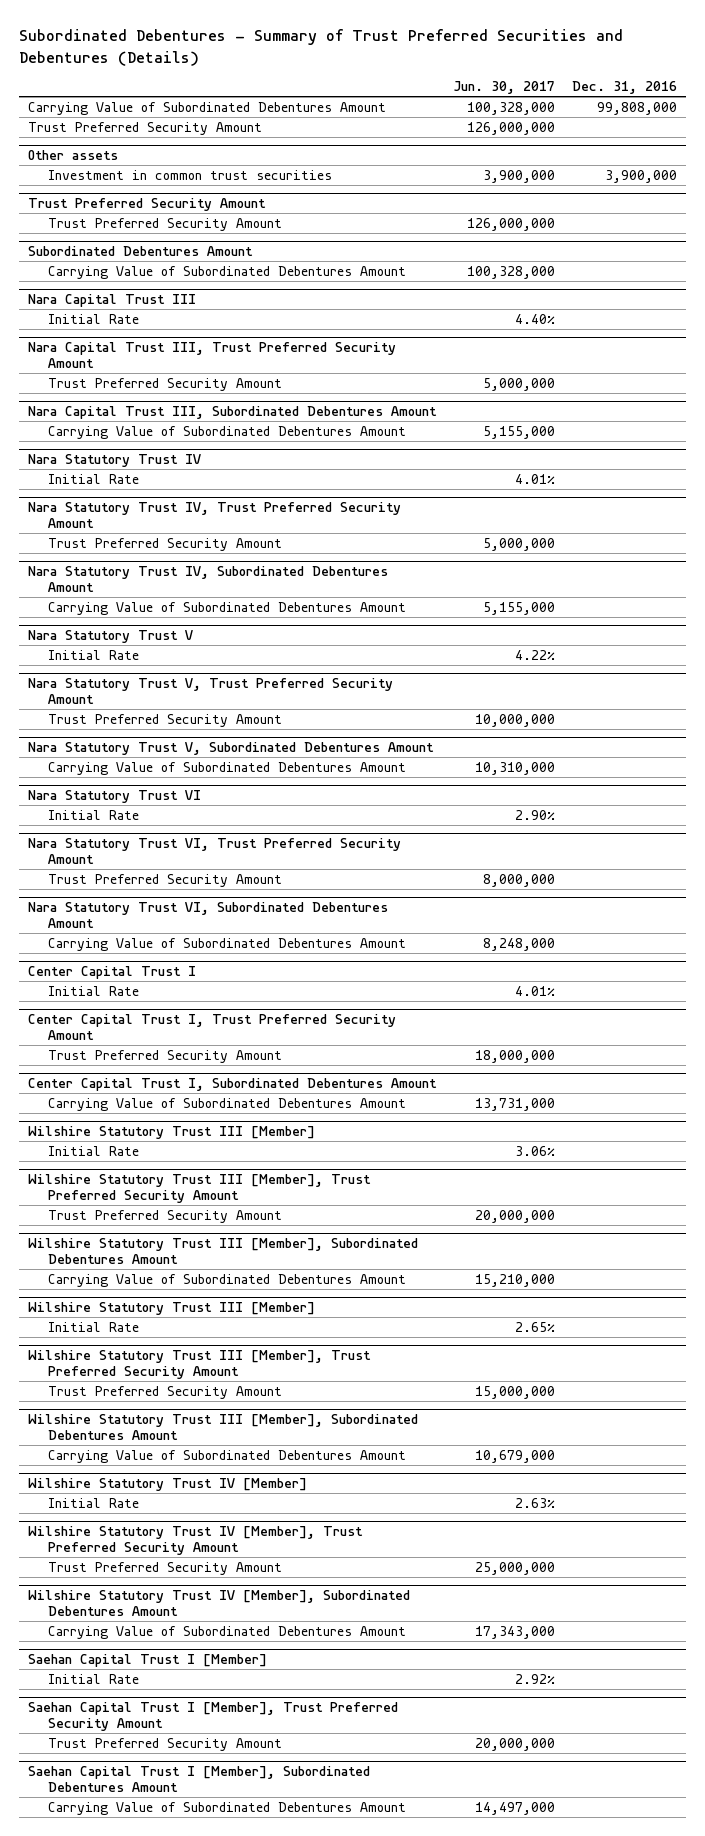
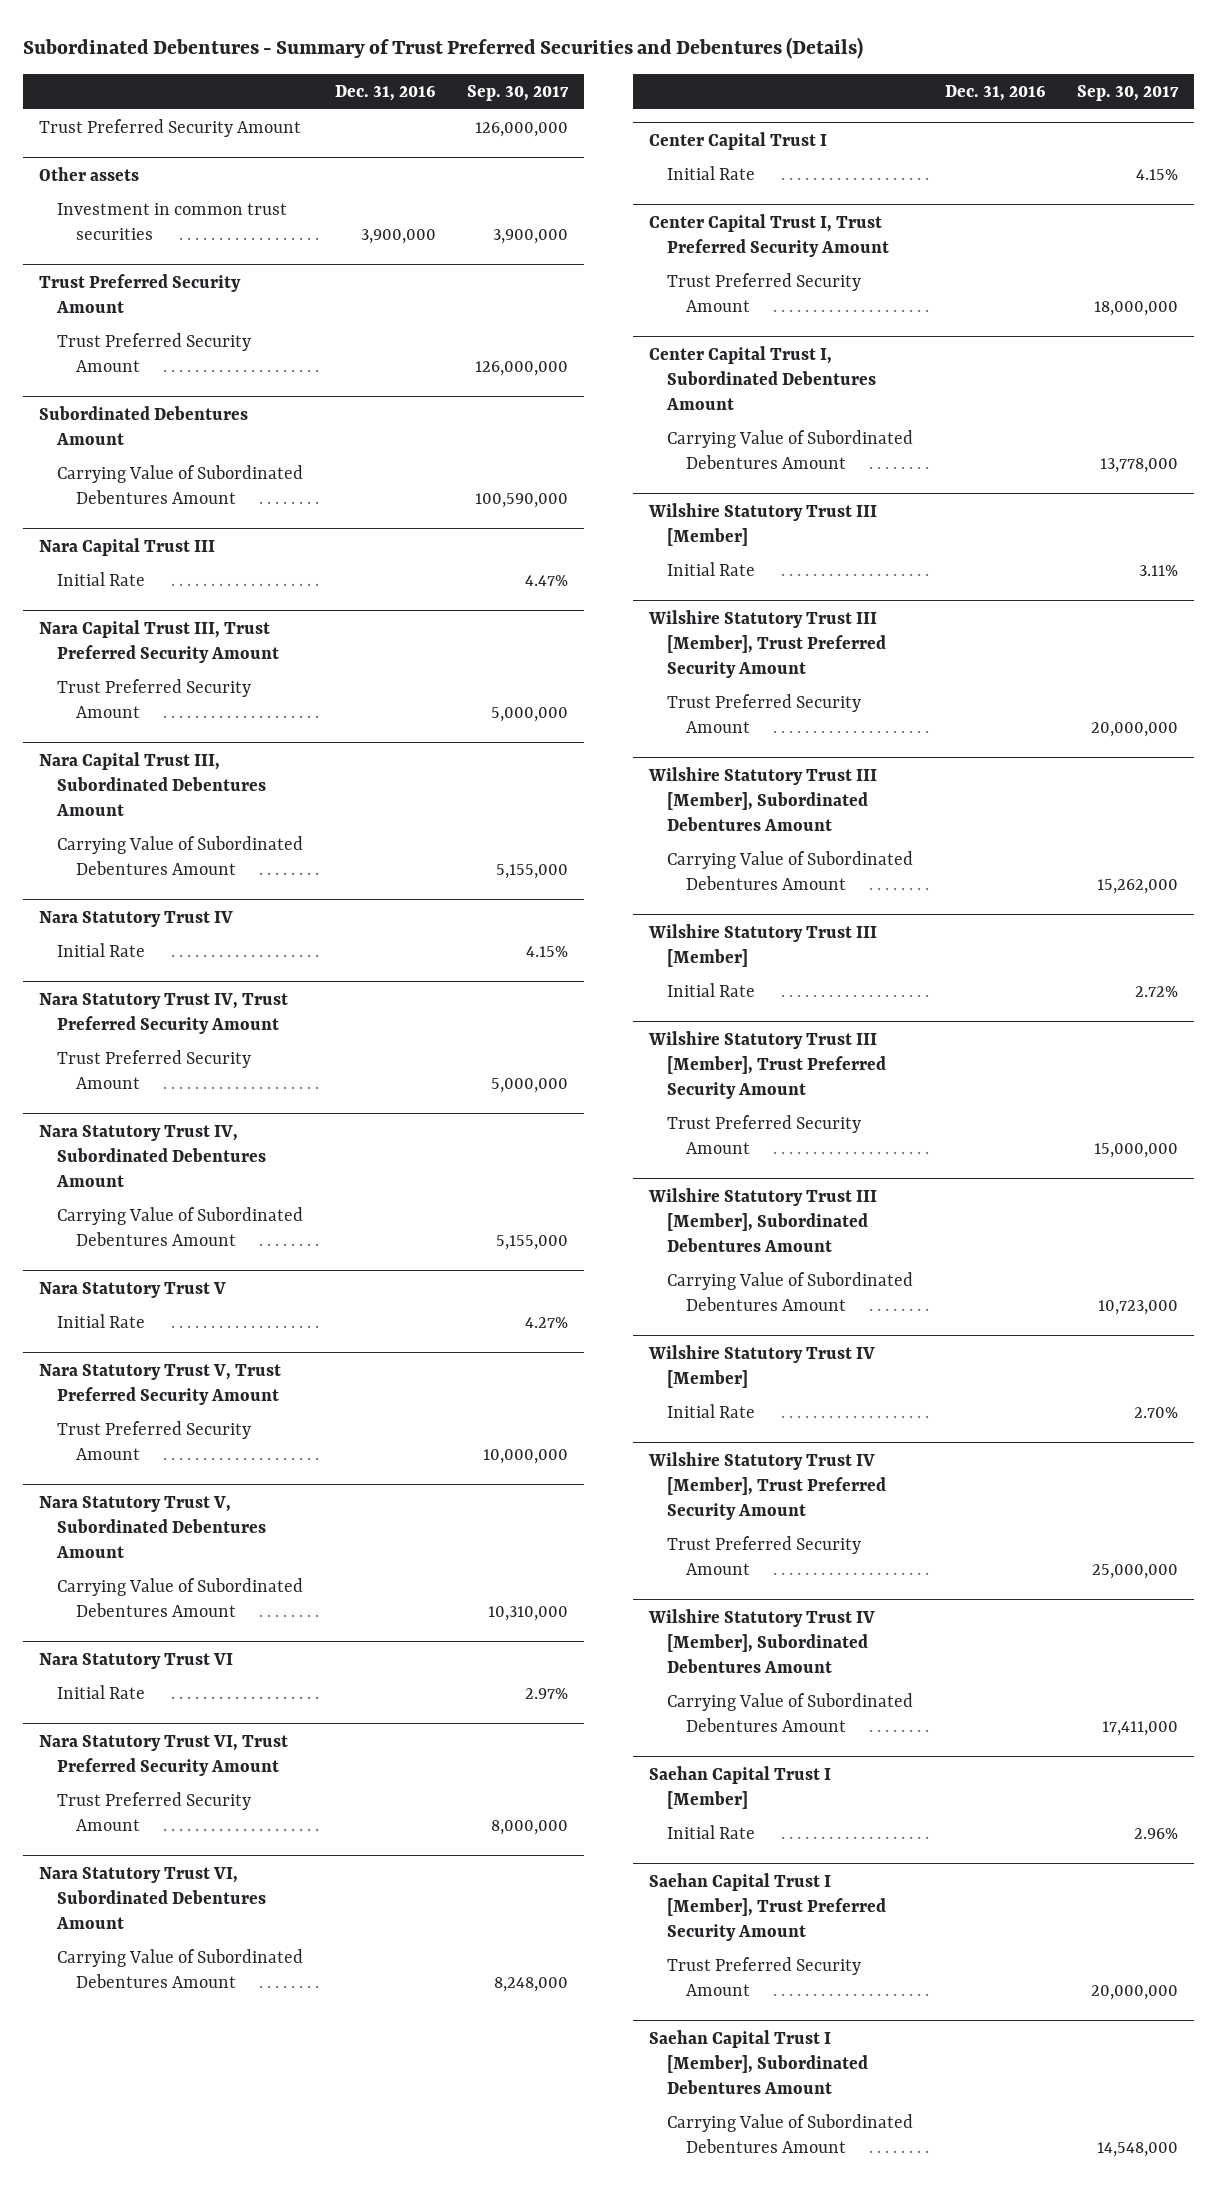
[452,81,555,95] Jun. 30, 2017 -> none
none -> [467,84,570,101] Sep. 30, 2017
[27,101,386,115] Carrying Value of Subordinated Debentures Amount -> none

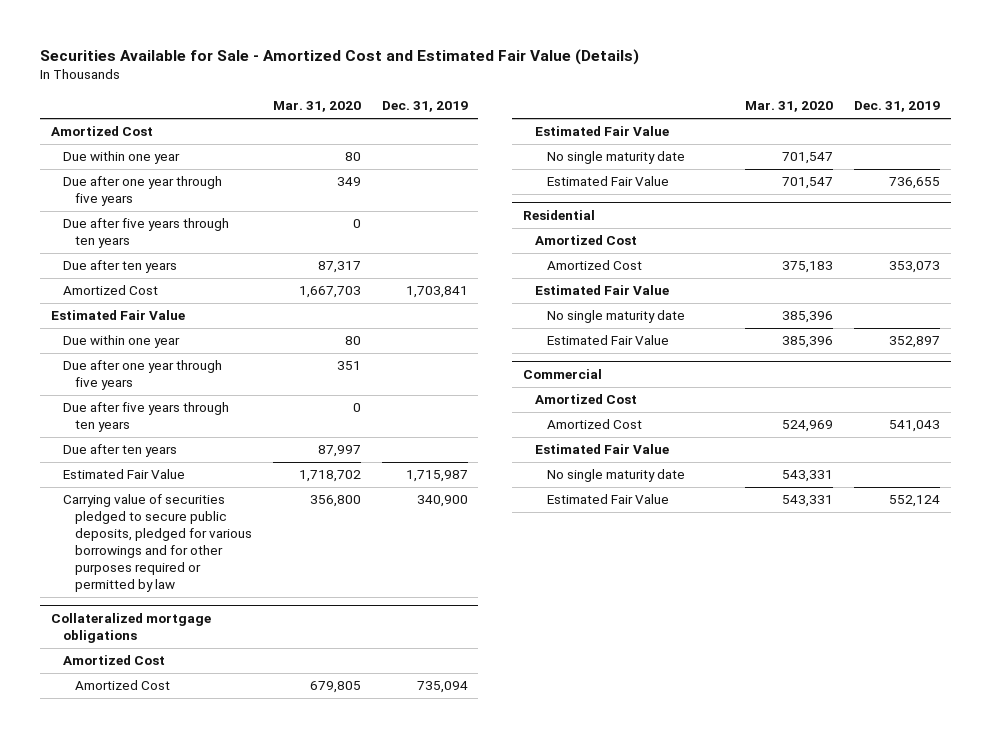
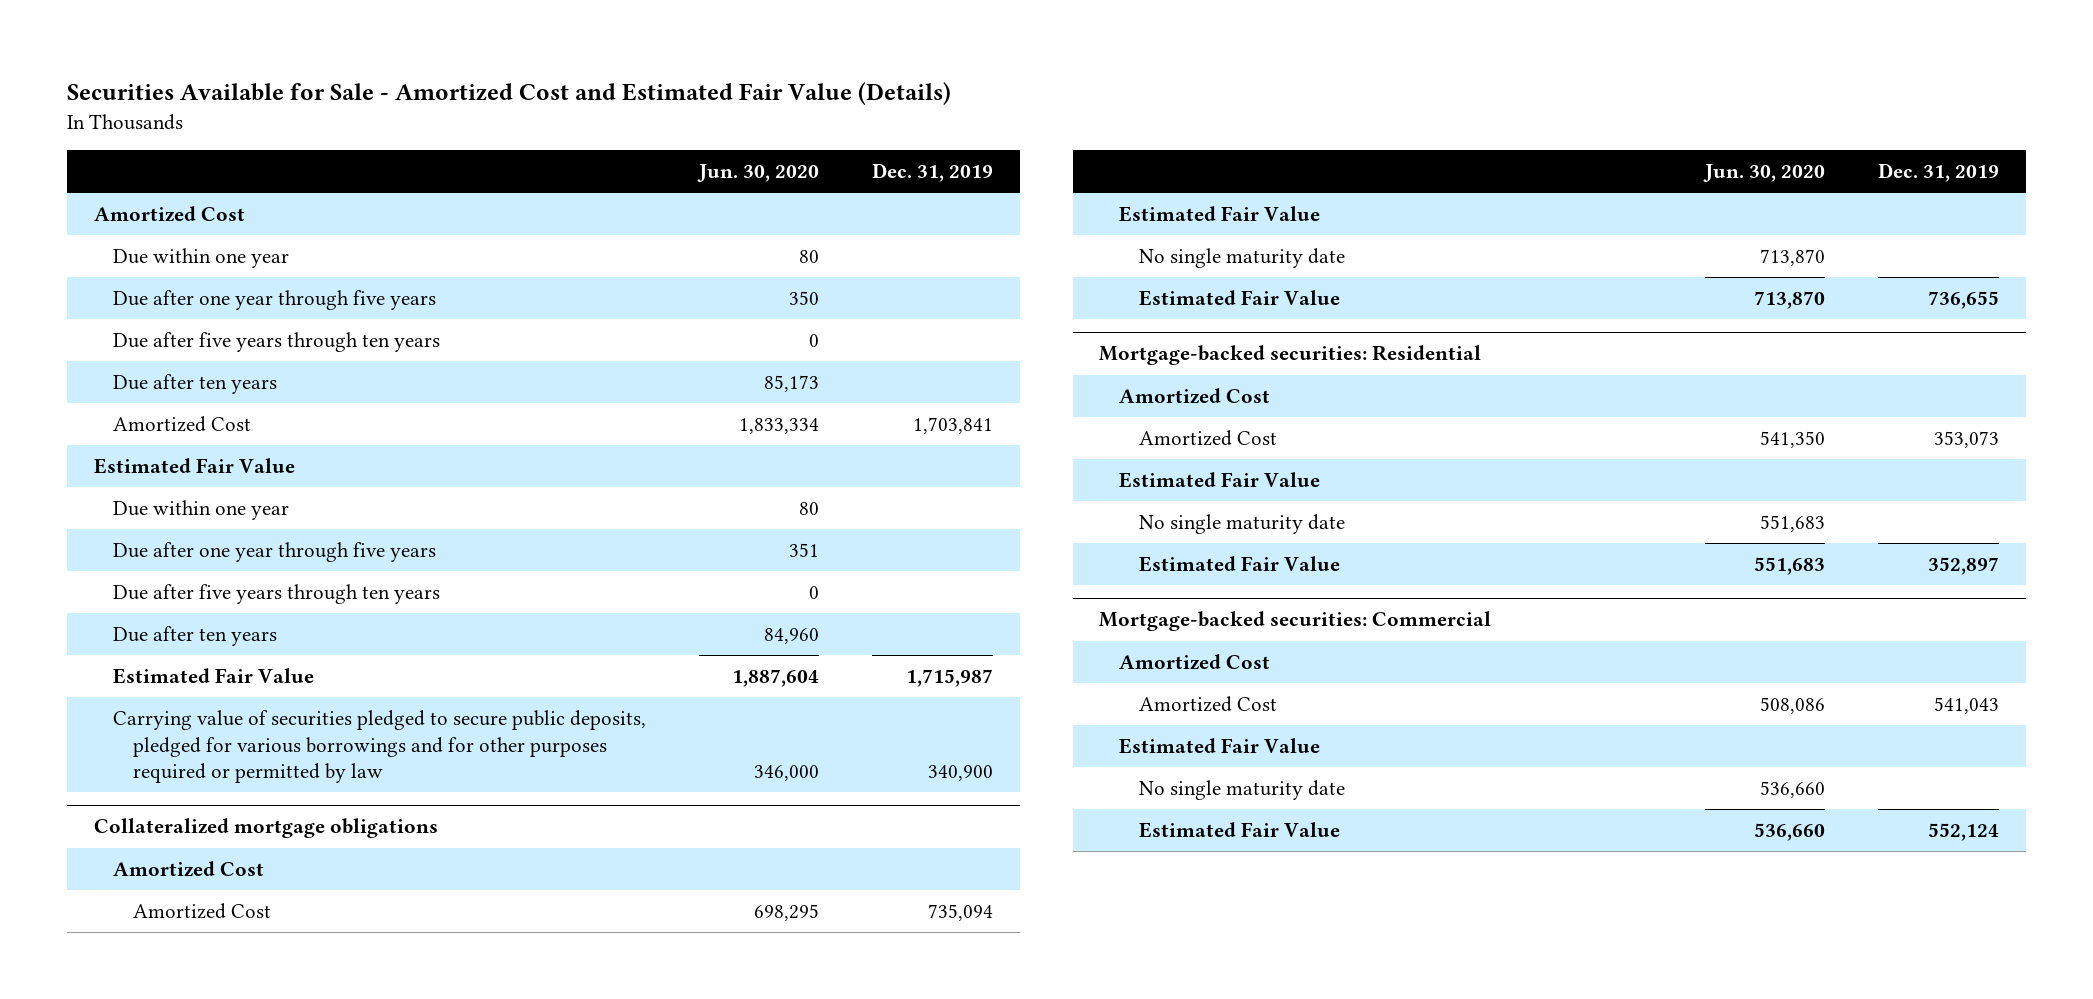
[273,101,362,113] Mar. 31, 2020 -> none
none -> [697,164,820,183] Jun. 30, 2020
[522,209,595,220] Residential -> [1099,345,1482,366] Mortgage-backed securities: Residential
[522,368,602,379] Commercial -> [1099,611,1492,632] Mortgage-backed securities: Commercial

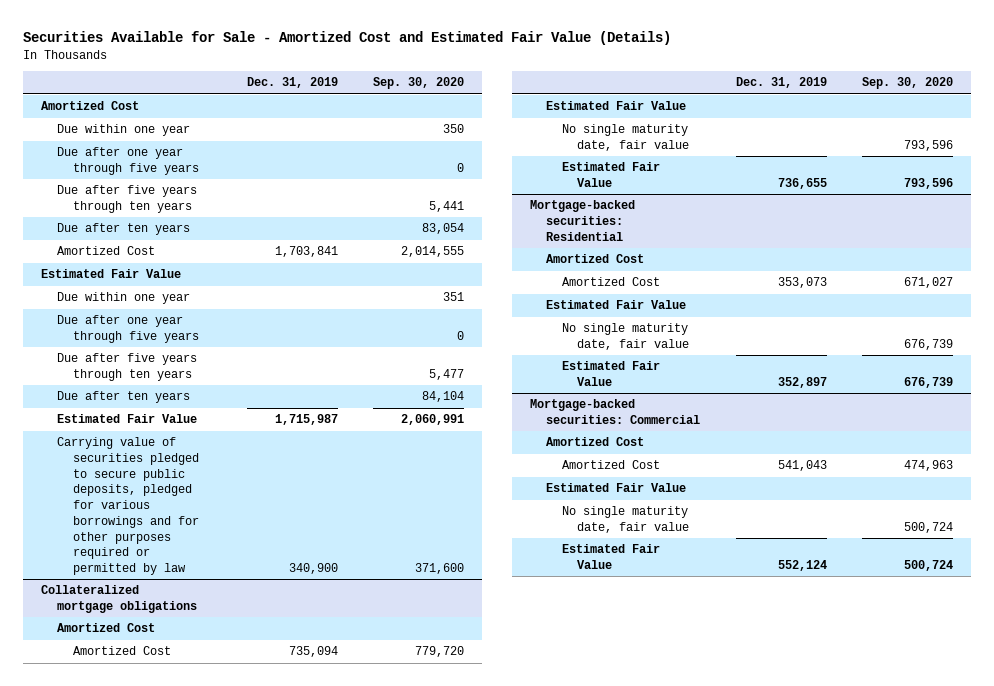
[697,164,820,183] Jun. 30, 2020 -> none
none -> [373,77,465,90] Sep. 30, 2020
[1138,248,1345,269] No single maturity date -> [561,124,690,152] No single maturity date, fair value
[1138,514,1345,535] No single maturity date -> [561,323,690,351] No single maturity date, fair value
[1138,780,1345,801] No single maturity date -> [561,506,690,534] No single maturity date, fair value

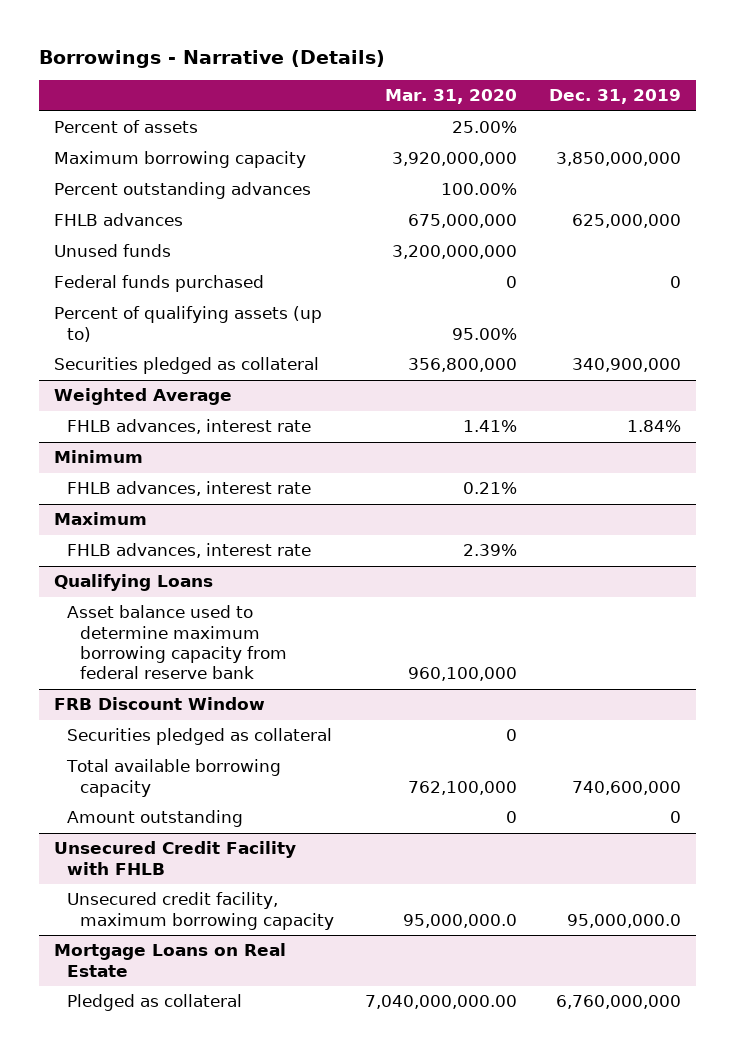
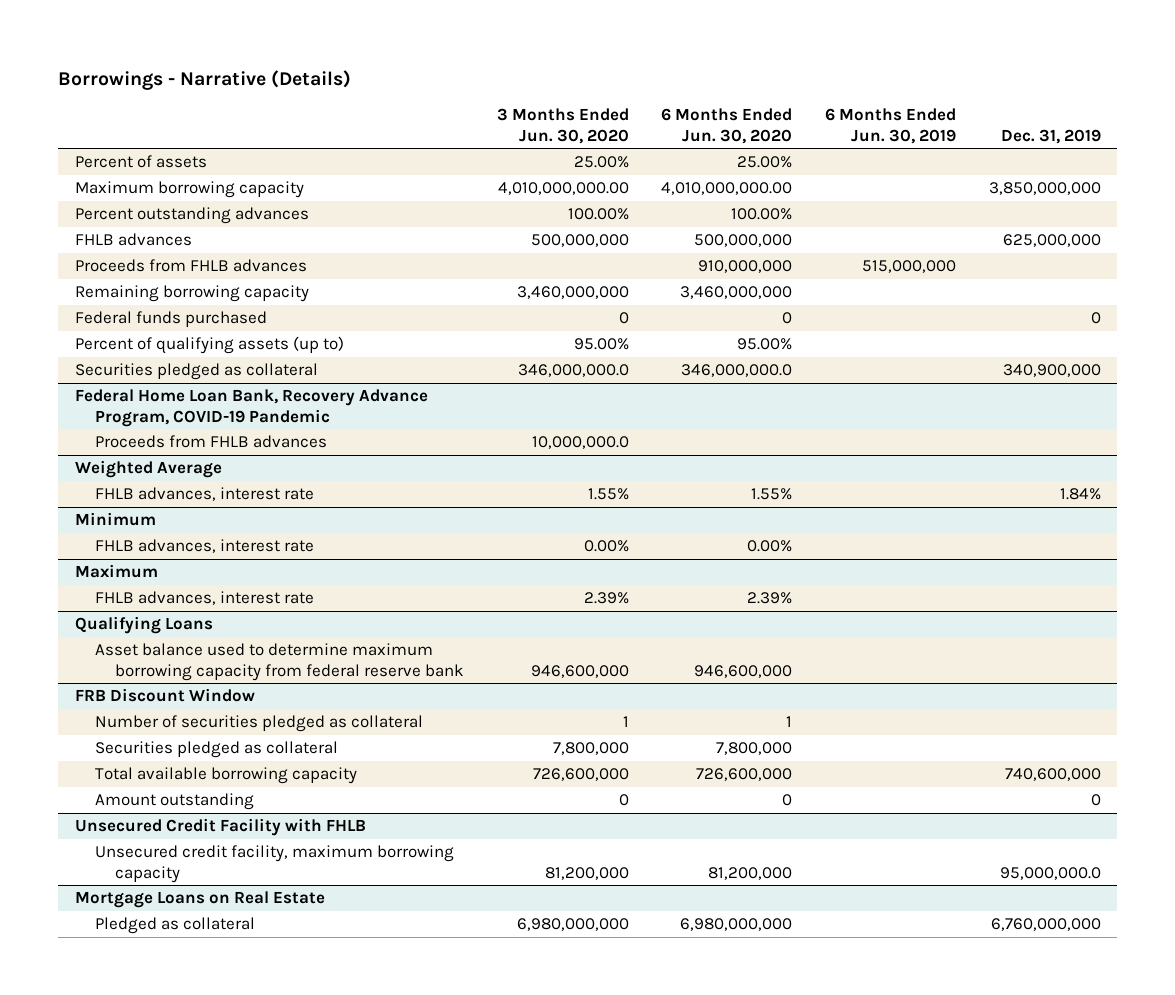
[385,89,518,105] Mar. 31, 2020 -> none
none -> [496,108,629,144] 3 Months Ended Jun. 30, 2020
none -> [661,108,793,144] 6 Months Ended Jun. 30, 2020
none -> [825,108,957,144] 6 Months Ended Jun. 30, 2019
none -> [74,259,307,273] Proceeds from FHLB advances
[54,244,172,258] Unused funds -> [74,285,309,303] Remaining borrowing capacity
none -> [74,389,428,427] Federal Home Loan Bank, Recovery Advance Program, COVID-19 Pandemic
none -> [94,435,327,449] Proceeds from FHLB advances
none -> [94,715,423,733] Number of securities pledged as collateral

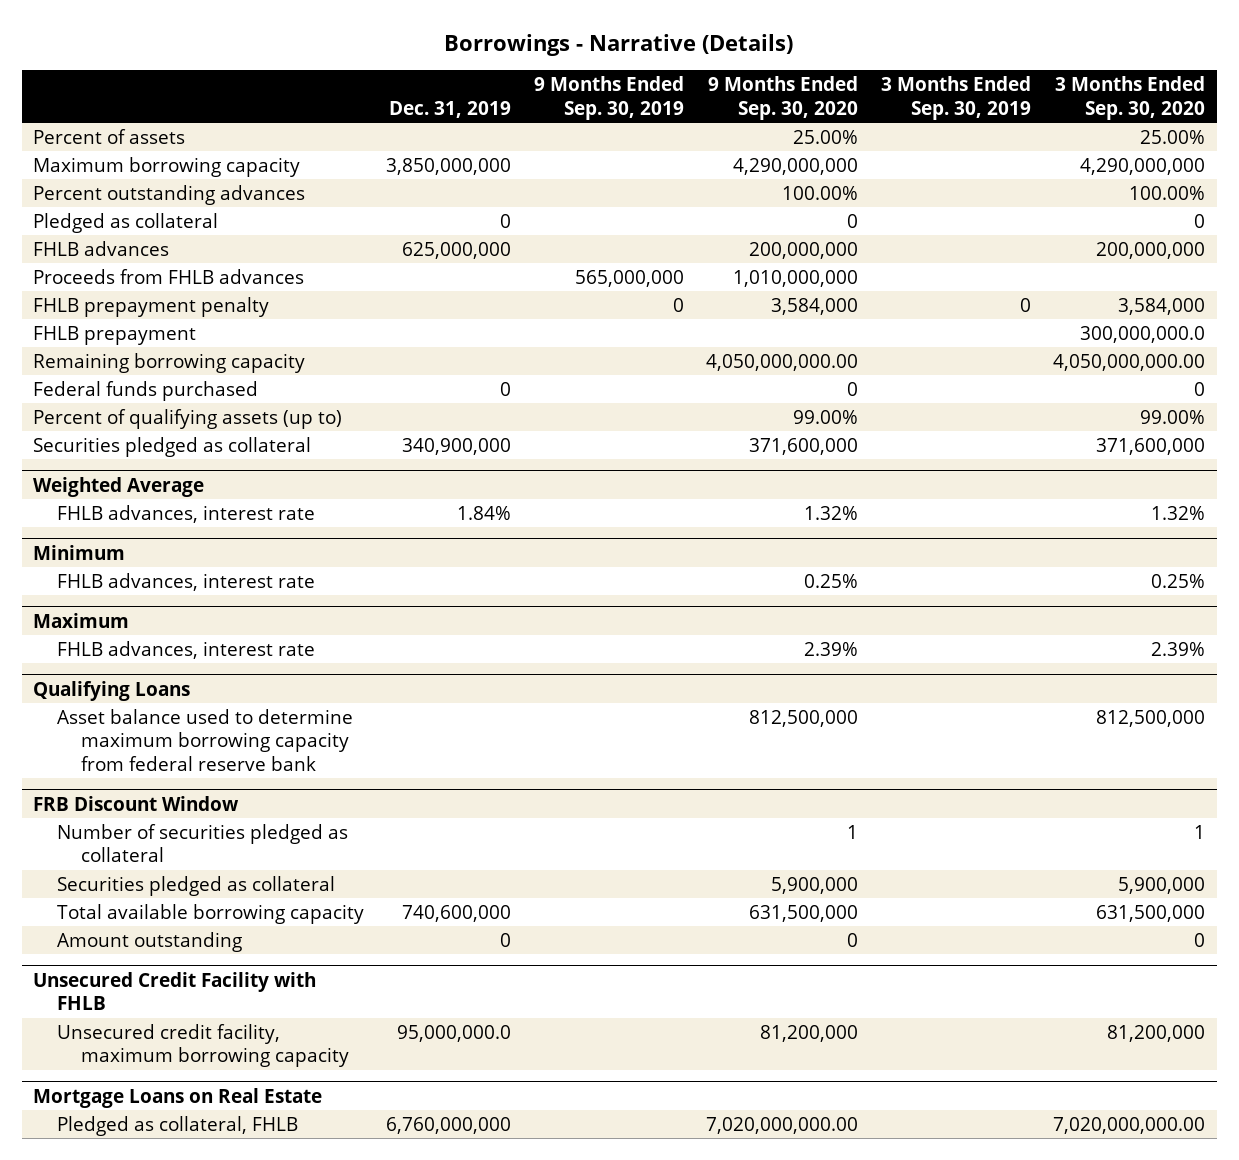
[496,108,629,144] 3 Months Ended Jun. 30, 2020 -> none
[661,108,793,144] 6 Months Ended Jun. 30, 2020 -> none
[825,108,957,144] 6 Months Ended Jun. 30, 2019 -> none
none -> [533,76,684,120] 9 Months Ended Sep. 30, 2019
none -> [708,76,859,120] 9 Months Ended Sep. 30, 2020
none -> [880,76,1031,120] 3 Months Ended Sep. 30, 2019
none -> [1055,76,1206,120] 3 Months Ended Sep. 30, 2020
none -> [33,212,219,233] Pledged as collateral
none -> [33,296,270,317] FHLB prepayment penalty
none -> [33,325,197,345] FHLB prepayment
[74,389,428,427] Federal Home Loan Bank, Recovery Advance Program, COVID-19 Pandemic -> none
[94,435,327,449] Proceeds from FHLB advances -> none
[94,917,255,935] Pledged as collateral -> [56,1115,298,1136] Pledged as collateral, FHLB

